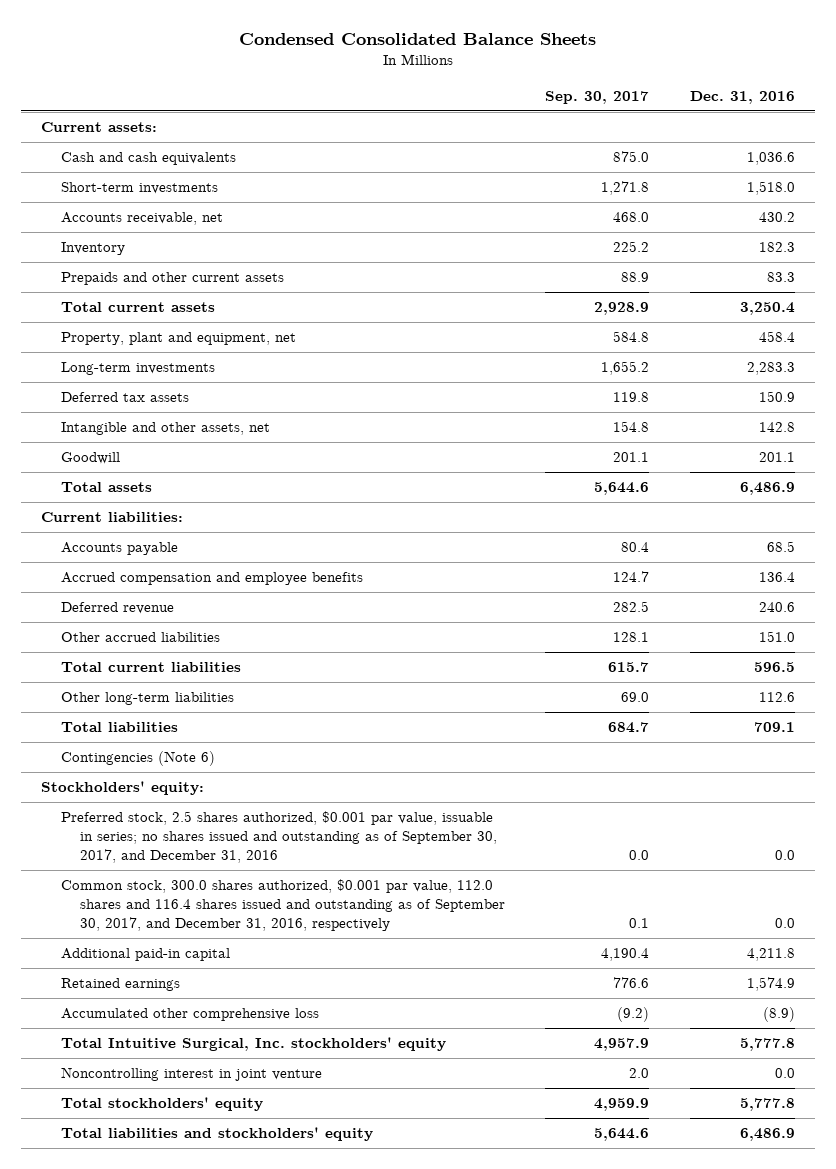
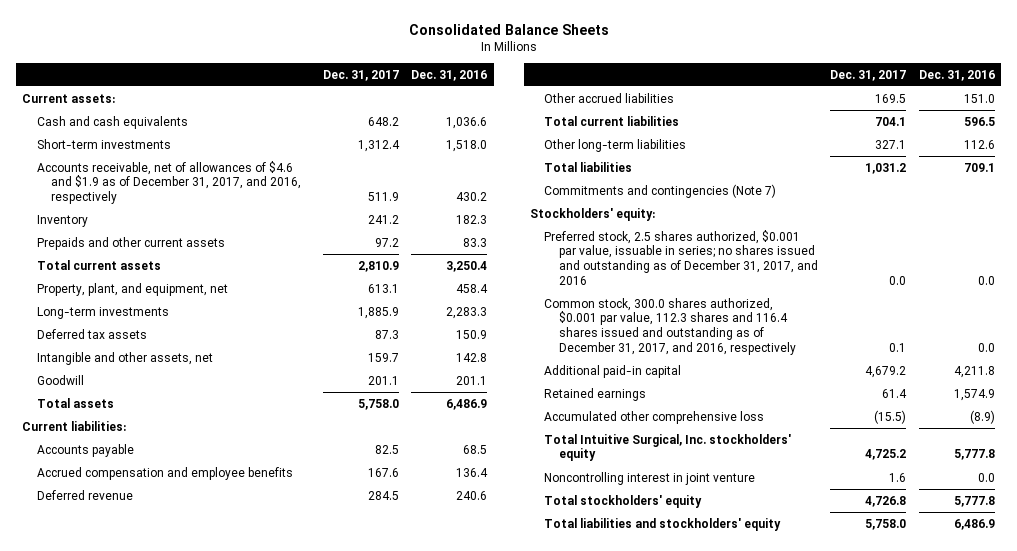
[239,32,597,45] Condensed Consolidated Balance Sheets -> [408,23,609,35] Consolidated Balance Sheets
[545,90,650,104] Sep. 30, 2017 -> none
none -> [322,69,399,81] Dec. 31, 2017
[60,212,223,226] Accounts receivable, net -> [36,160,301,204] Accounts receivable, net of allowances of $4.6 and $1.9 as of December 31, 2017, and 2016, respectively
[60,332,296,346] Property, plant and equipment, net -> [36,282,228,296] Property, plant, and equipment, net
[60,751,215,767] Contingencies (Note 6) -> [544,183,777,198] Commitments and contingencies (Note 7)
[60,811,497,863] Preferred stock, 2.5 shares authorized, $0.001 par value, issuable in series; no shares issued and outstanding as of September 30, 2017, and December 31, 2016 -> [544,229,818,285] Preferred stock, 2.5 shares authorized, $0.001 par value, issuable in series; no shares issued and outstanding as of December 31, 2017, and 2016
[60,879,505,931] Common stock, 300.0 shares authorized, $0.001 par value, 112.0 shares and 116.4 shares issued and outstanding as of September 30, 2017, and December 31, 2016, respectively -> [544,297,796,355] Common stock, 300.0 shares authorized, $0.001 par value, 112.3 shares and 116.4 shares issued and outstanding as of December 31, 2017, and 2016, respectively

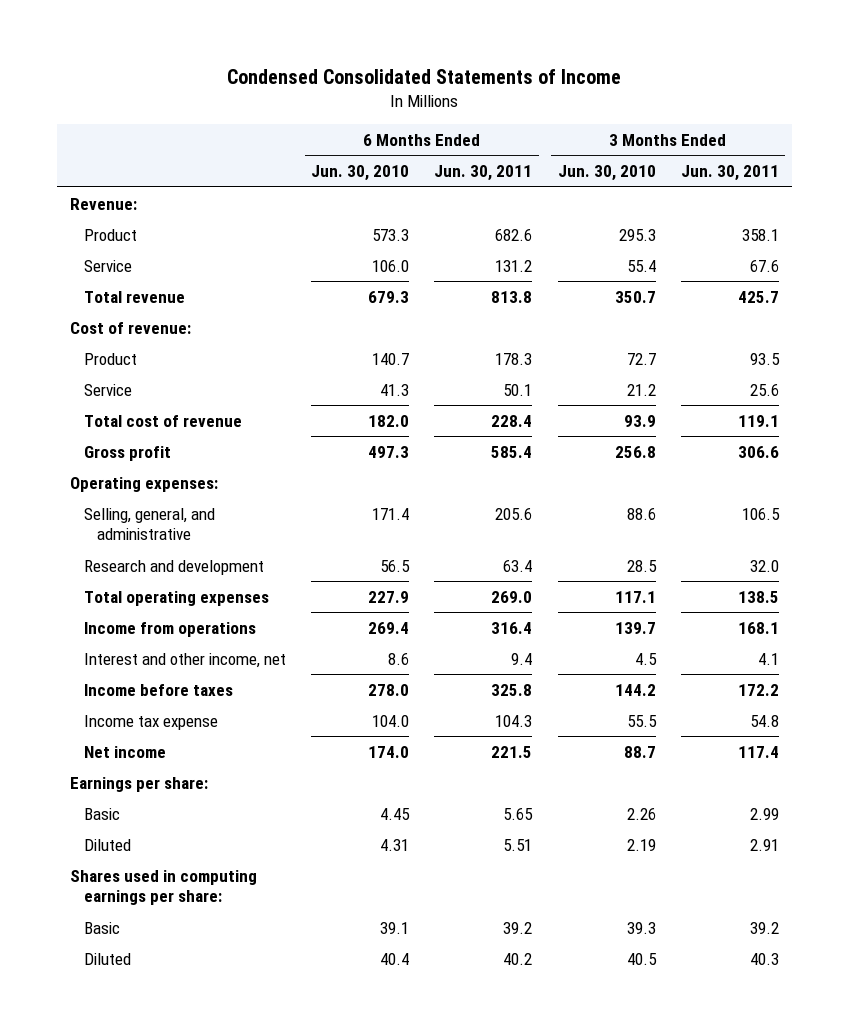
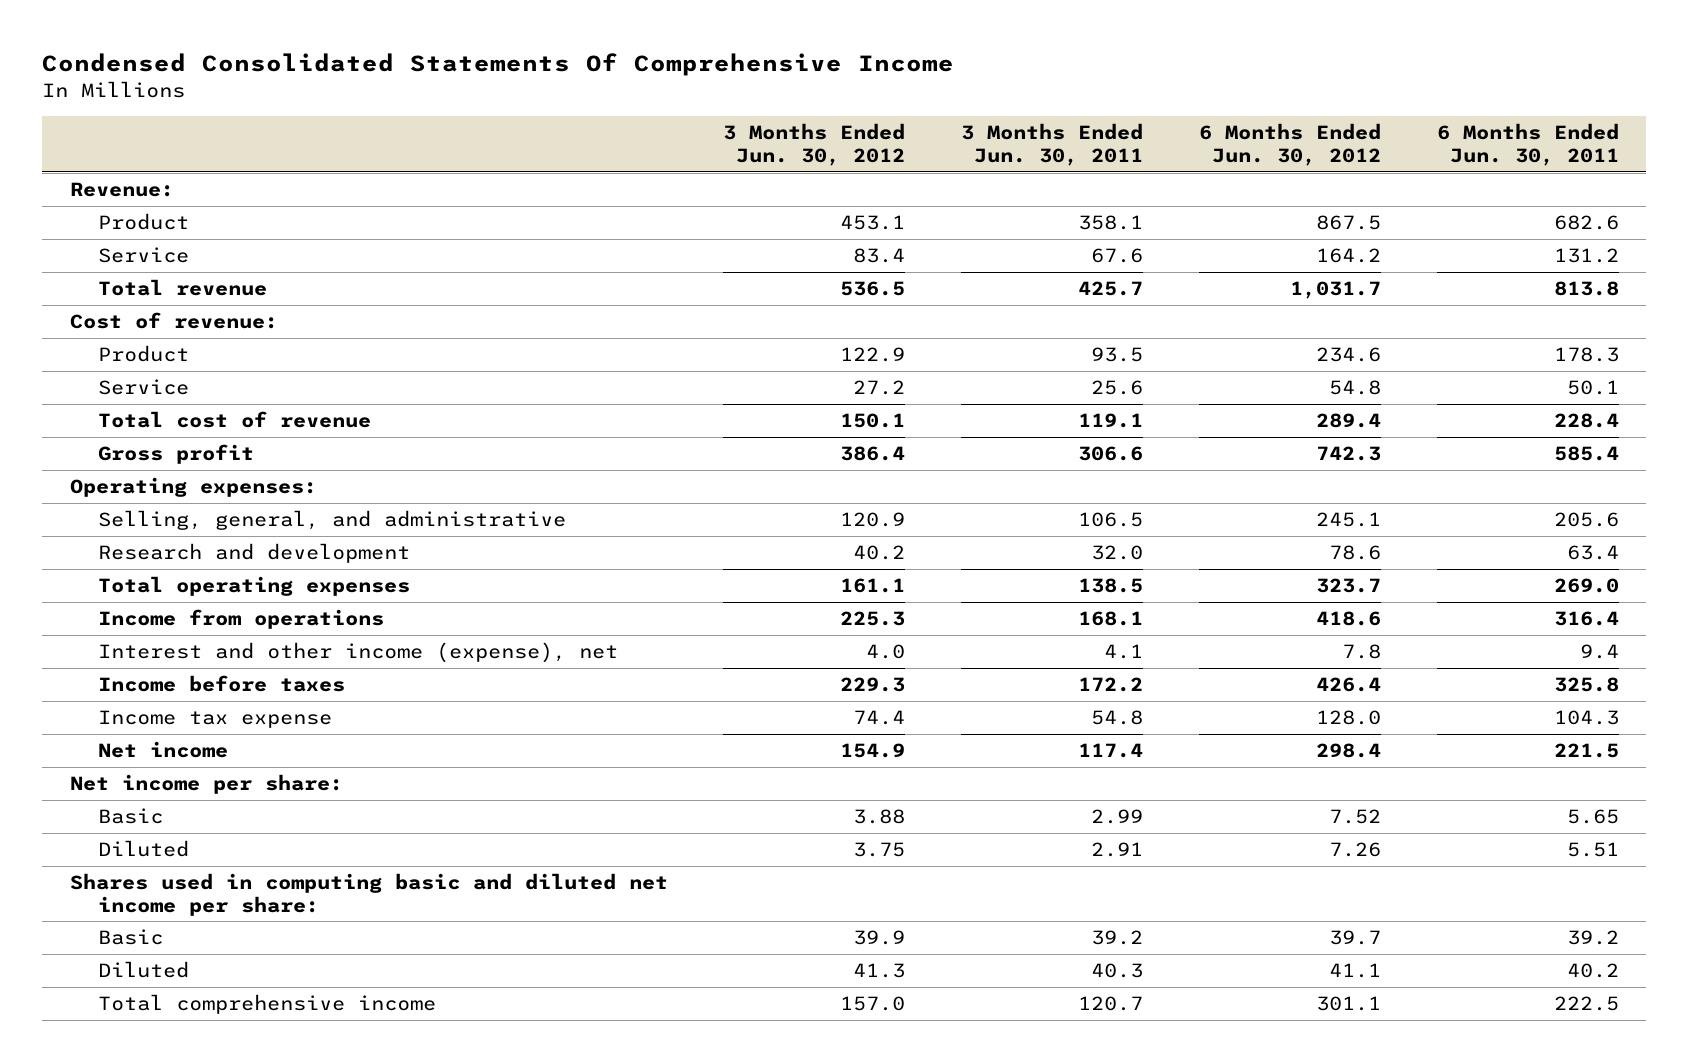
[227,68,622,84] Condensed Consolidated Statements of Income -> [41,53,954,77] Condensed Consolidated Statements Of Comprehensive Income
[310,165,409,182] Jun. 30, 2010 -> none
[557,165,656,182] Jun. 30, 2010 -> none
none -> [723,123,906,166] 3 Months Ended Jun. 30, 2012
none -> [1198,123,1381,166] 6 Months Ended Jun. 30, 2012
[83,652,286,668] Interest and other income, net -> [97,641,618,663] Interest and other income (expense), net
[69,776,208,792] Earnings per share: -> [69,773,343,794] Net income per share:
[69,869,257,906] Shares used in computing earnings per share: -> [69,872,668,916] Shares used in computing basic and diluted net income per share:
none -> [97,993,436,1014] Total comprehensive income

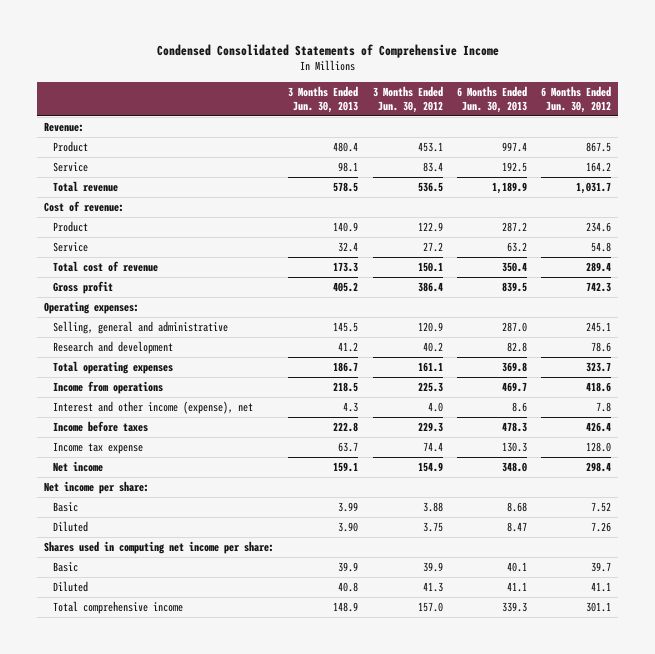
[41,53,954,77] Condensed Consolidated Statements Of Comprehensive Income -> [156,43,499,58] Condensed Consolidated Statements of Comprehensive Income
[961,123,1144,166] 3 Months Ended Jun. 30, 2011 -> none
[1436,123,1619,166] 6 Months Ended Jun. 30, 2011 -> none
none -> [288,85,359,113] 3 Months Ended Jun. 30, 2013
none -> [456,85,527,113] 6 Months Ended Jun. 30, 2013
[97,509,566,530] Selling, general, and administrative -> [52,321,228,335] Selling, general and administrative
[69,872,668,916] Shares used in computing basic and diluted net income per share: -> [44,541,275,555] Shares used in computing net income per share:

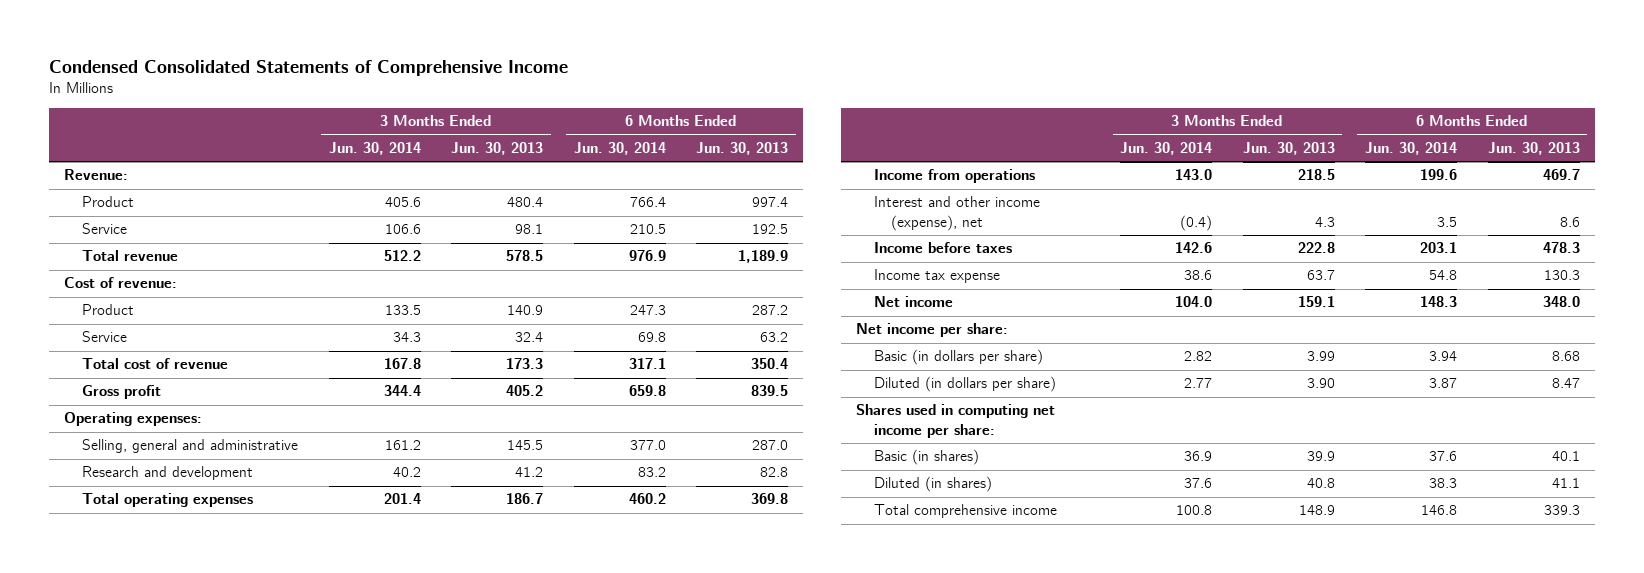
[372,85,443,113] 3 Months Ended Jun. 30, 2012 -> none
[540,85,611,113] 6 Months Ended Jun. 30, 2012 -> none
none -> [328,141,421,155] Jun. 30, 2014
none -> [573,141,666,155] Jun. 30, 2014
[52,502,78,513] Basic -> [873,349,1043,366] Basic (in dollars per share)
[52,521,88,533] Diluted -> [873,376,1056,393] Diluted (in dollars per share)
[52,562,78,573] Basic -> [873,449,979,466] Basic (in shares)
[52,581,88,593] Diluted -> [873,476,992,493] Diluted (in shares)

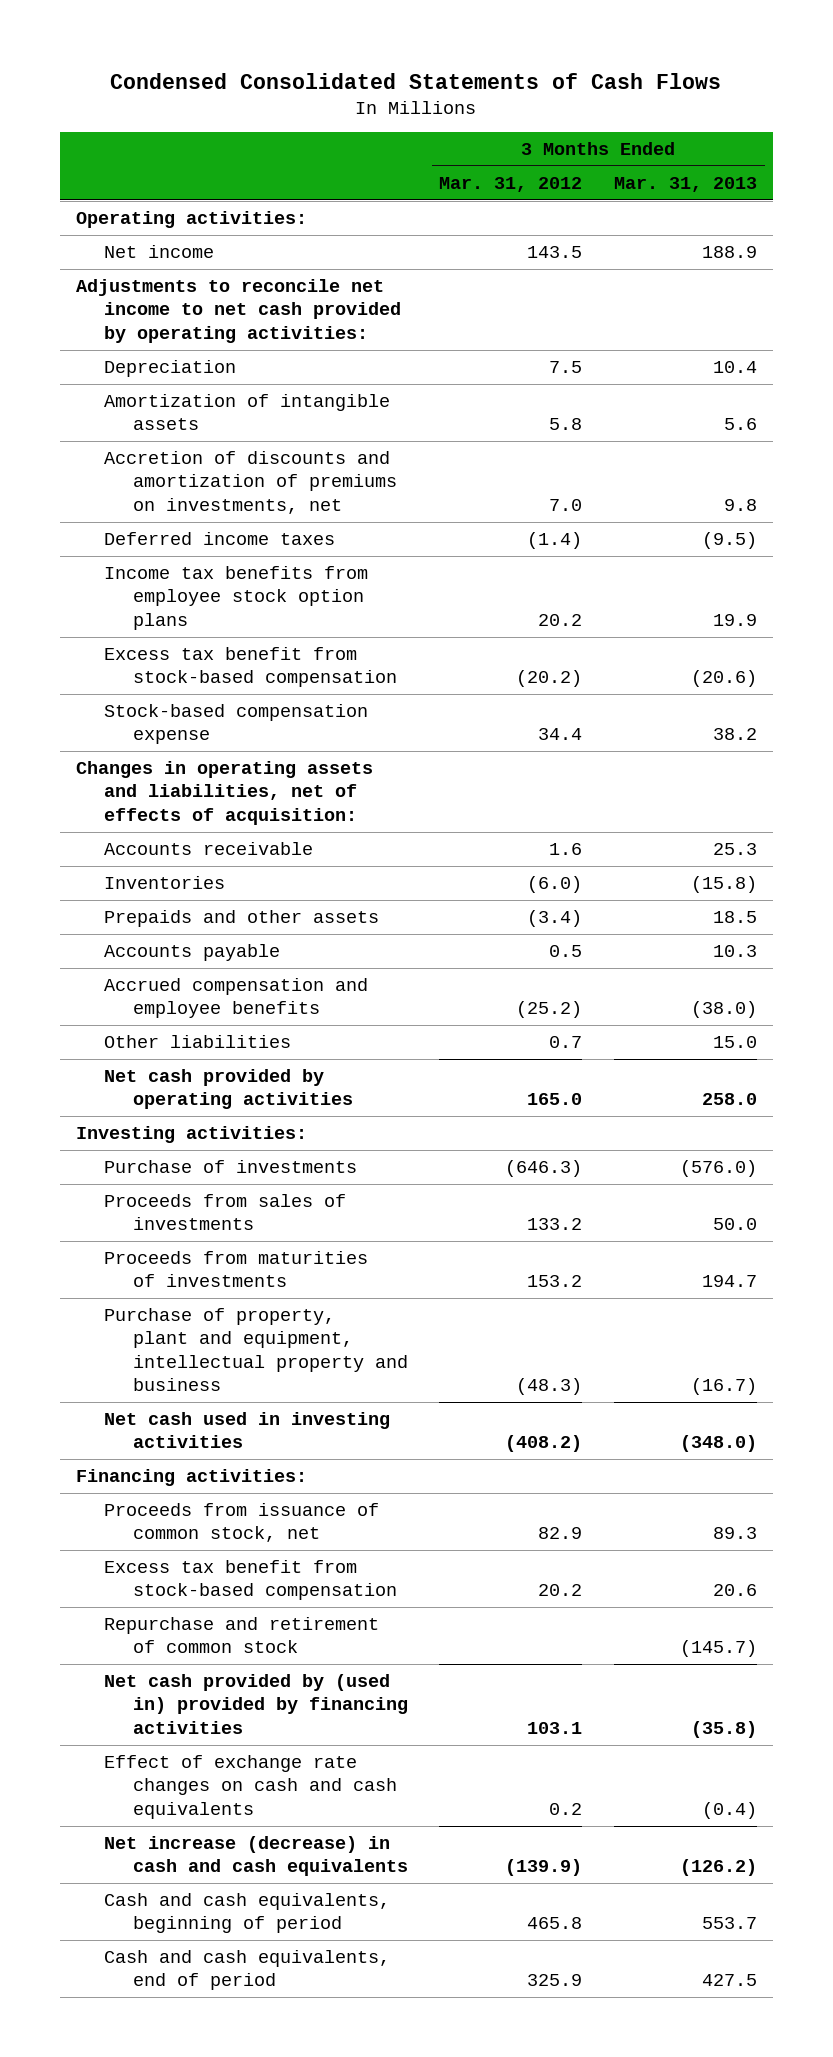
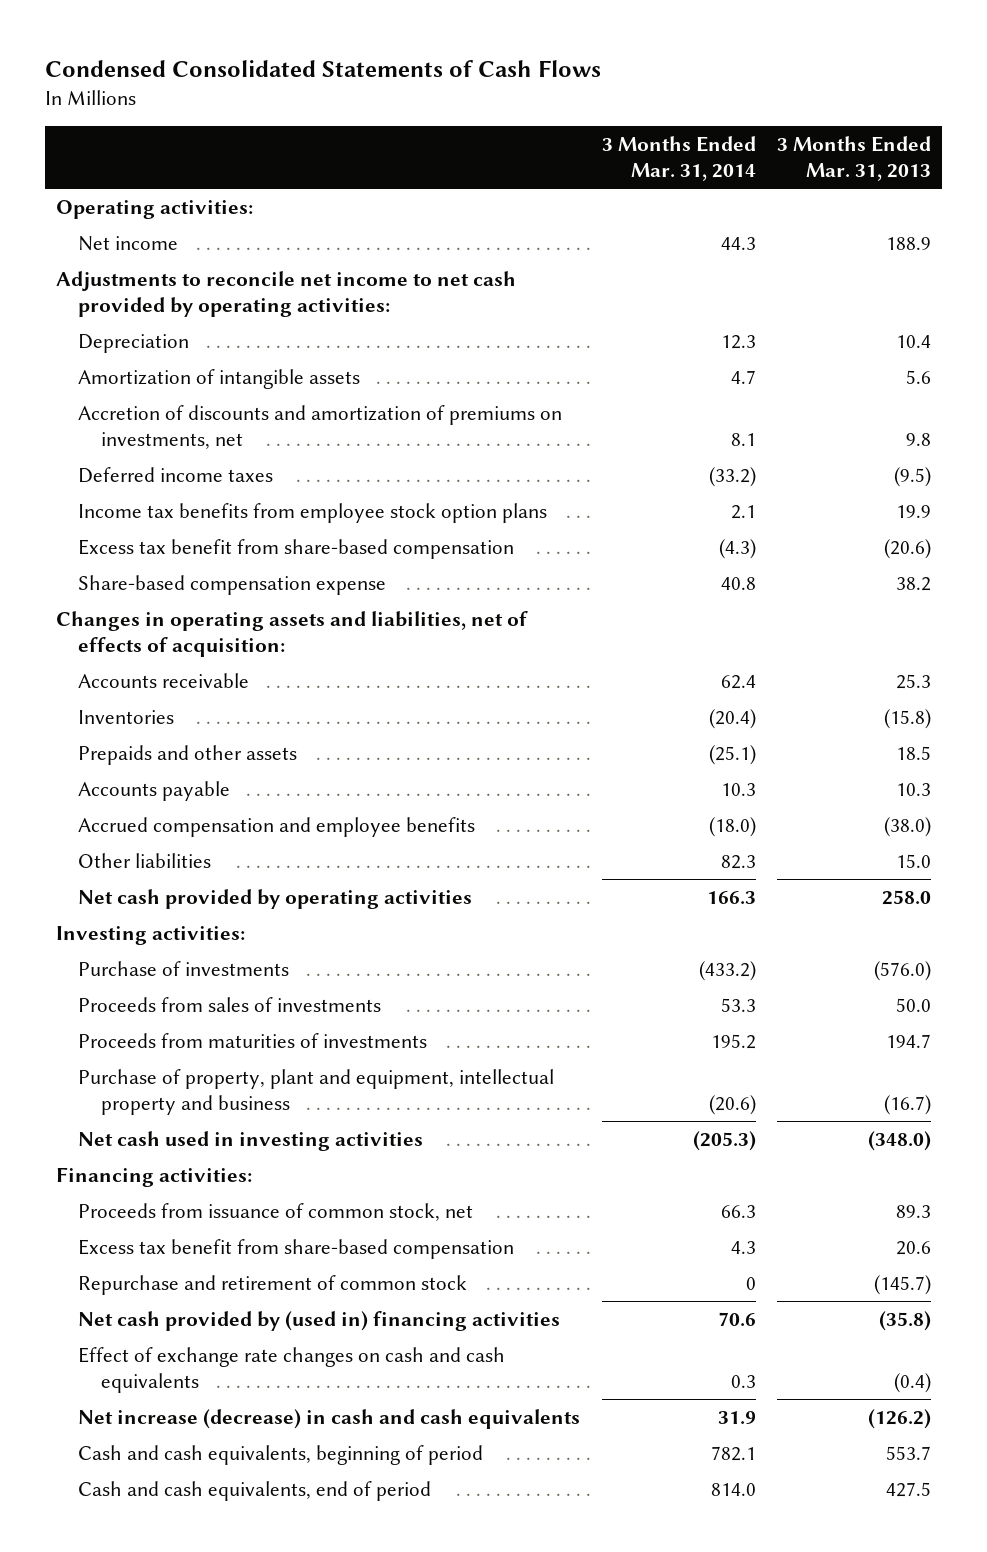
[439,176,583,192] Mar. 31, 2012 -> none
none -> [601,135,756,182] 3 Months Ended Mar. 31, 2014
[104,646,397,688] Excess tax benefit from stock-based compensation -> [78,538,515,559] Excess tax benefit from share-based compensation
[104,703,369,745] Stock-based compensation expense -> [78,574,387,595] Share-based compensation expense
[104,1559,397,1601] Excess tax benefit from stock-based compensation -> [78,1238,515,1259] Excess tax benefit from share-based compensation
[104,1673,408,1734] Net cash provided by (used in) provided by financing activities -> [78,1310,561,1331] Net cash provided by (used in) financing activities

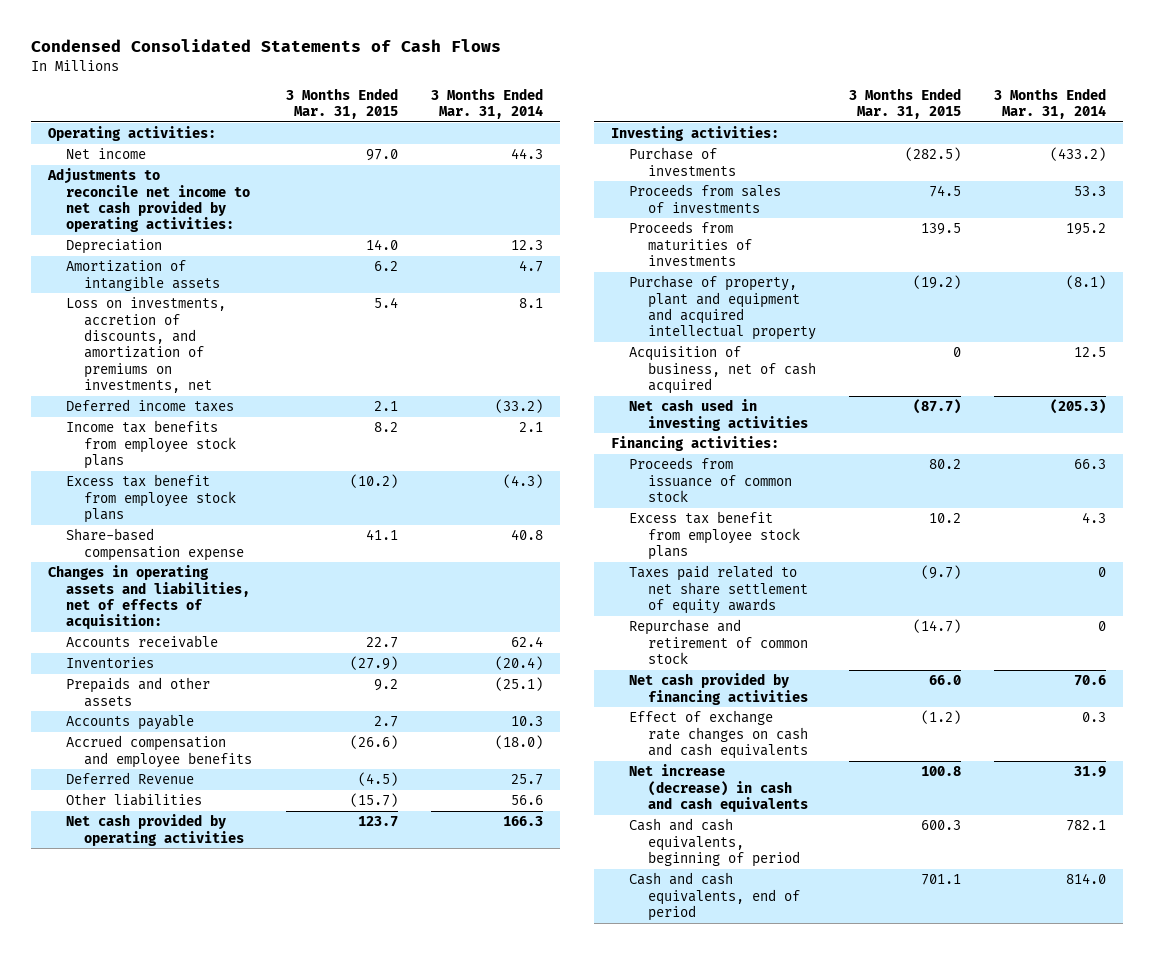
[777,135,932,182] 3 Months Ended Mar. 31, 2013 -> none
none -> [285,87,398,120] 3 Months Ended Mar. 31, 2015
[78,404,563,450] Accretion of discounts and amortization of premiums on investments, net -> [65,297,226,394] Loss on investments, accretion of discounts, and amortization of premiums on investments, net
[78,502,548,523] Income tax benefits from employee stock option plans -> [65,420,237,470] Income tax benefits from employee stock plans
[78,538,515,559] Excess tax benefit from share-based compensation -> [65,474,237,524] Excess tax benefit from employee stock plans
none -> [65,772,194,785] Deferred Revenue
[720,854,756,869] 82.3 -> [511,795,544,806] 56.6
[78,1068,555,1116] Purchase of property, plant and equipment, intellectual property and business -> [629,275,816,341] Purchase of property, plant and equipment and acquired intellectual property
[708,1095,756,1116] (20.6) -> [1066,275,1107,290] (8.1)
none -> [629,346,816,395] Acquisition of business, net of cash acquired
[78,1202,474,1221] Proceeds from issuance of common stock, net -> [629,457,792,503] Proceeds from issuance of common stock
[78,1238,515,1259] Excess tax benefit from share-based compensation -> [629,511,800,561] Excess tax benefit from employee stock plans
none -> [629,565,808,615] Taxes paid related to net share settlement of equity awards
[78,1310,561,1331] Net cash provided by (used in) financing activities -> [629,673,808,705] Net cash provided by financing activities

